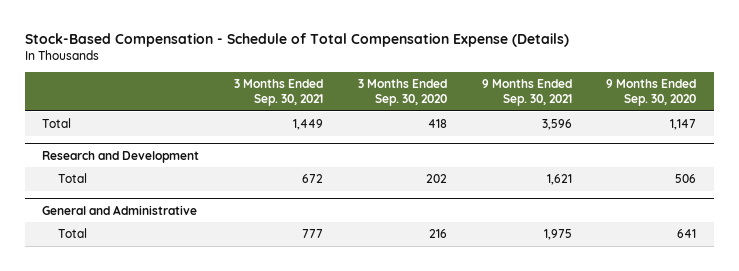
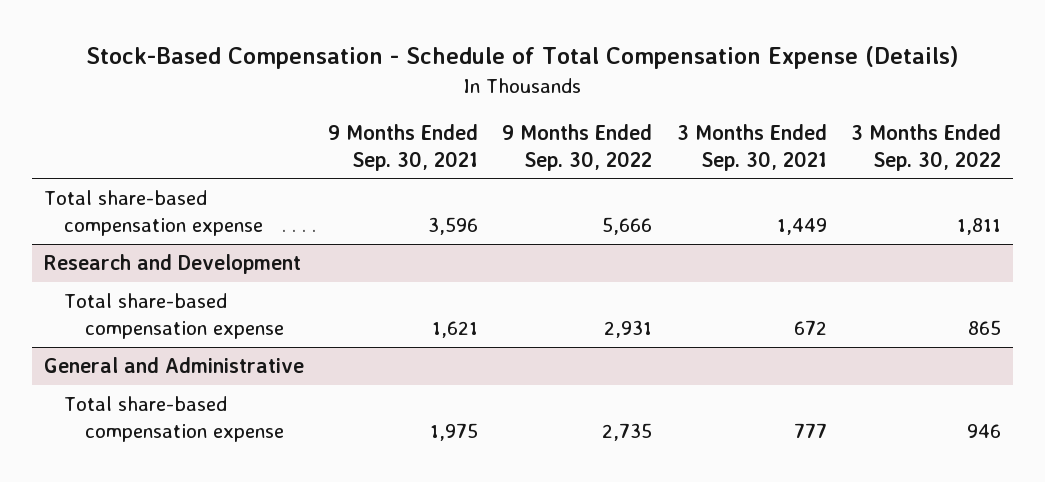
[357,79,447,107] 3 Months Ended Sep. 30, 2020 -> none
[606,79,697,107] 9 Months Ended Sep. 30, 2020 -> none
none -> [502,123,653,171] 9 Months Ended Sep. 30, 2022
none -> [850,123,1001,171] 3 Months Ended Sep. 30, 2022
[42,118,72,129] Total -> [43,189,264,237] Total share-based compensation expense
[58,173,88,184] Total -> [64,292,284,340] Total share-based compensation expense
[58,228,88,239] Total -> [64,395,284,443] Total share-based compensation expense

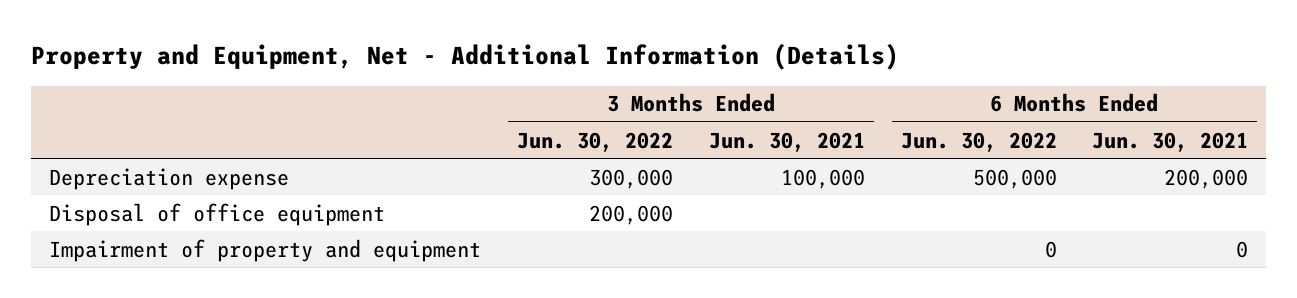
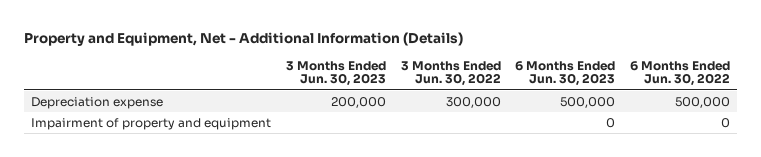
[708,131,865,152] Jun. 30, 2021 -> none
[1092,131,1249,152] Jun. 30, 2021 -> none
none -> [285,60,386,87] 3 Months Ended Jun. 30, 2023
none -> [515,60,616,87] 6 Months Ended Jun. 30, 2023
[48,202,385,226] Disposal of office equipment -> none

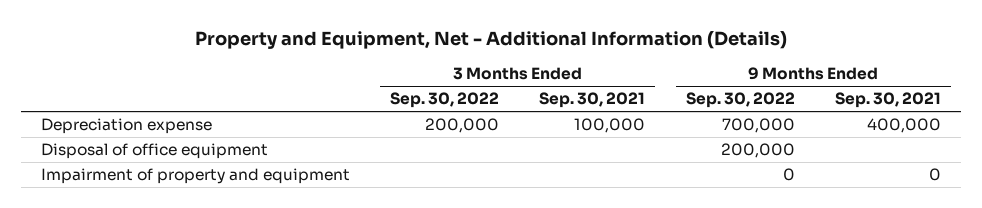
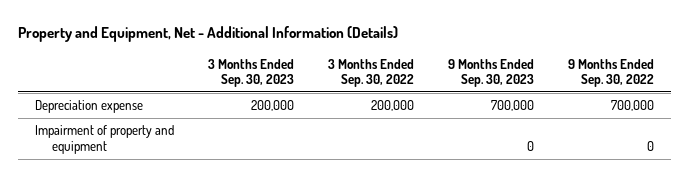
[539,92,646,109] Sep. 30, 2021 -> none
[834,92,941,109] Sep. 30, 2021 -> none
none -> [208,58,295,88] 3 Months Ended Sep. 30, 2023
none -> [448,58,535,88] 9 Months Ended Sep. 30, 2023
[40,143,268,160] Disposal of office equipment -> none

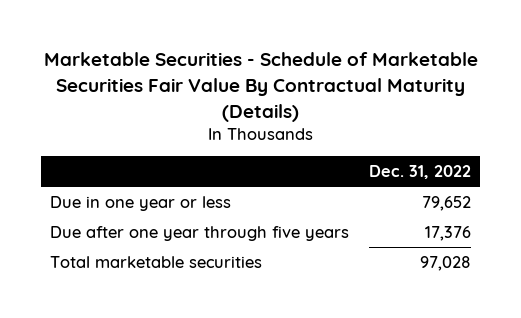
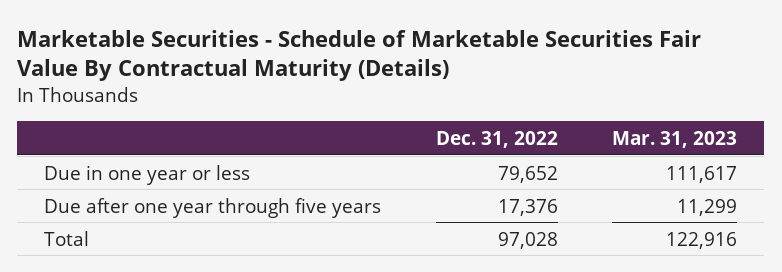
none -> [612,130,738,148] Mar. 31, 2023
[50,255,263,268] Total marketable securities -> [44,230,90,246] Total

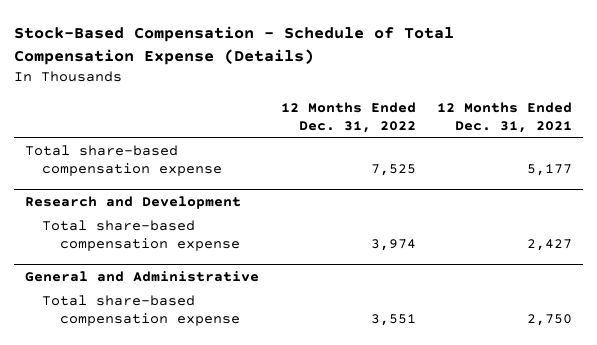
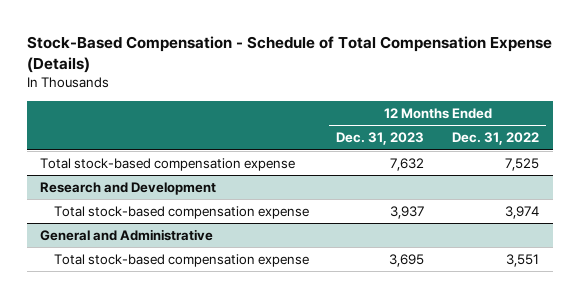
[436,102,572,134] 12 Months Ended Dec. 31, 2021 -> none
none -> [336,132,425,146] Dec. 31, 2023
[25,145,223,177] Total share-based compensation expense -> [40,158,296,172] Total stock-based compensation expense
[42,220,240,252] Total share-based compensation expense -> [53,206,309,220] Total stock-based compensation expense
[42,295,240,327] Total share-based compensation expense -> [53,254,309,268] Total stock-based compensation expense

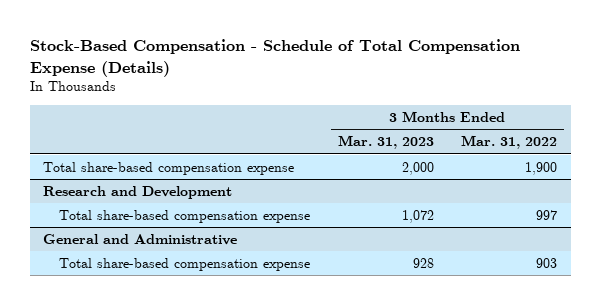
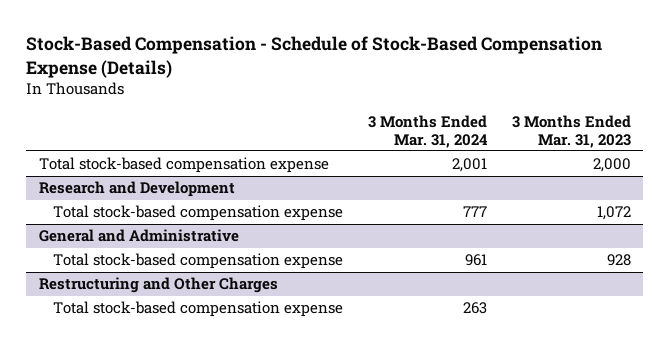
[29,39,520,77] Stock-Based Compensation - Schedule of Total Compensation Expense (Details) -> [26,35,603,78] Stock-Based Compensation - Schedule of Stock-Based Compensation Expense (Details)
[461,135,558,150] Mar. 31, 2022 -> none
none -> [367,114,488,148] 3 Months Ended Mar. 31, 2024
[43,161,295,175] Total share-based compensation expense -> [38,157,329,174] Total stock-based compensation expense
[58,209,310,223] Total share-based compensation expense -> [53,205,344,222] Total stock-based compensation expense
[58,257,310,271] Total share-based compensation expense -> [53,253,344,270] Total stock-based compensation expense
none -> [38,277,278,294] Restructuring and Other Charges
none -> [53,301,344,318] Total stock-based compensation expense

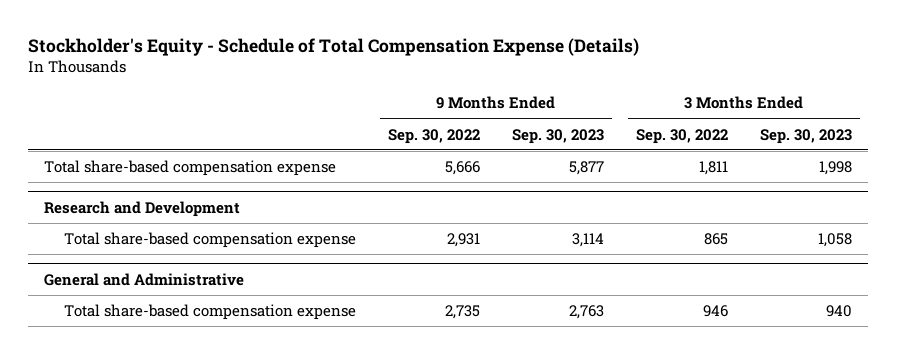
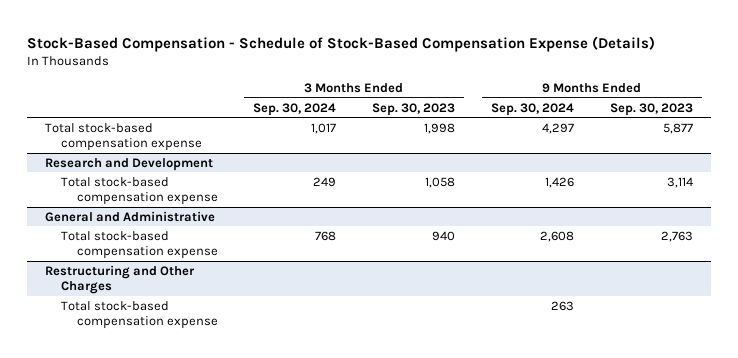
[28,37,640,56] Stockholder's Equity - Schedule of Total Compensation Expense (Details) -> [27,35,656,52] Stock-Based Compensation - Schedule of Stock-Based Compensation Expense (Details)
[387,128,480,144] Sep. 30, 2022 -> none
[636,128,729,144] Sep. 30, 2022 -> none
none -> [253,102,337,116] Sep. 30, 2024
none -> [490,102,574,116] Sep. 30, 2024
[44,160,337,177] Total share-based compensation expense -> [45,122,202,152] Total stock-based compensation expense
[63,232,356,249] Total share-based compensation expense -> [60,176,218,206] Total stock-based compensation expense
[63,304,356,321] Total share-based compensation expense -> [60,230,218,260] Total stock-based compensation expense
none -> [45,264,196,295] Restructuring and Other Charges
none -> [60,300,218,330] Total stock-based compensation expense

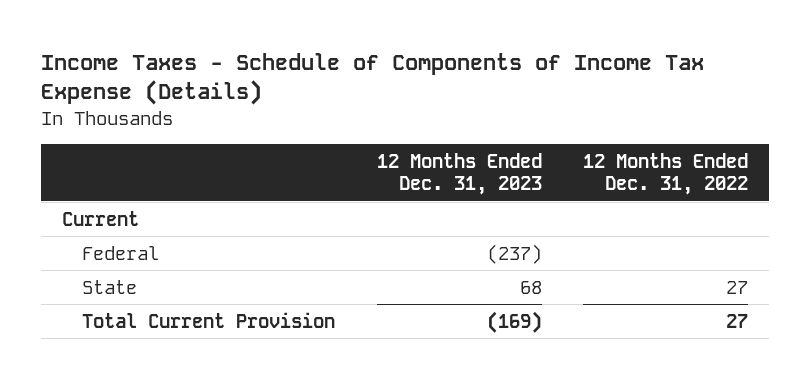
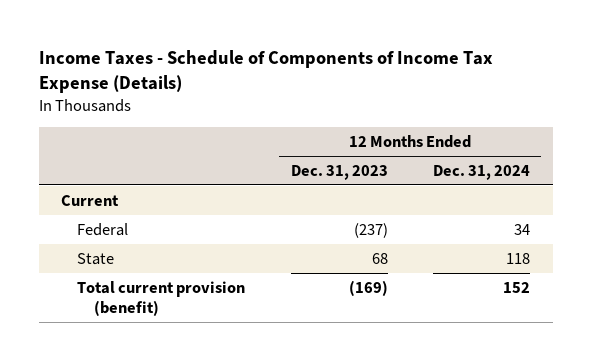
[583,152,749,196] 12 Months Ended Dec. 31, 2022 -> none
none -> [433,164,531,180] Dec. 31, 2024
[81,311,335,328] Total Current Provision -> [77,280,246,317] Total current provision (benefit)

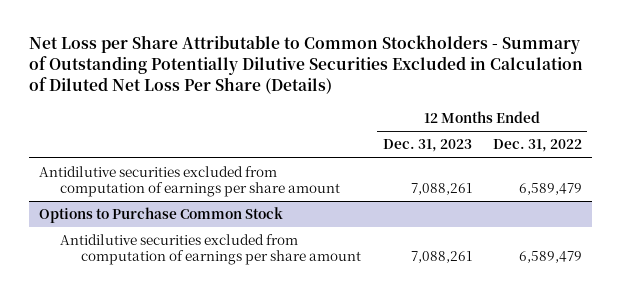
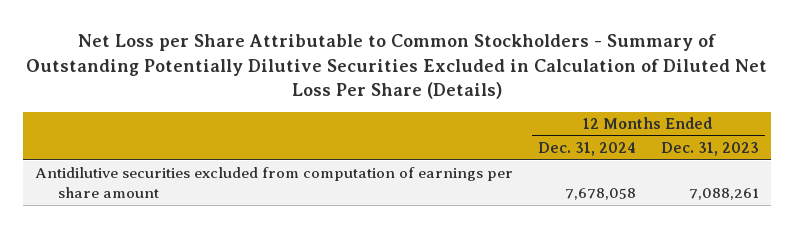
[492,139,582,153] Dec. 31, 2022 -> none
none -> [538,141,637,156] Dec. 31, 2024
[39,207,284,224] Options to Purchase Common Stock -> none
[60,234,362,266] Antidilutive securities excluded from computation of earnings per share amount -> none

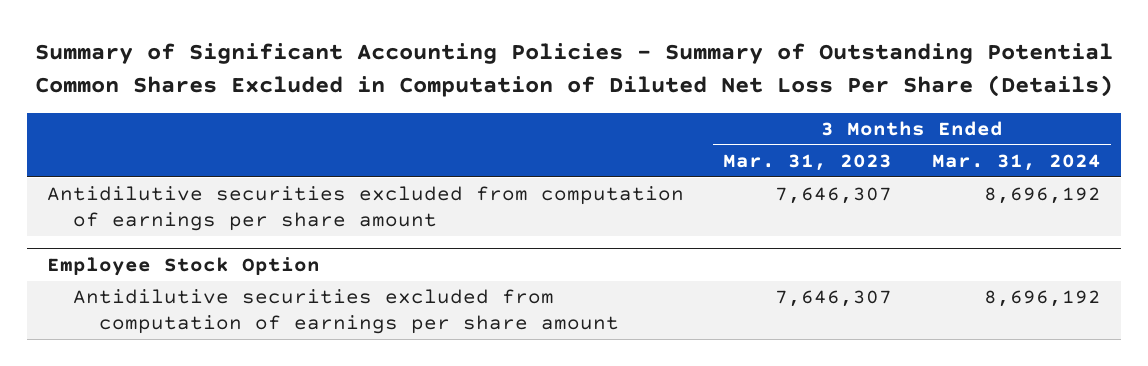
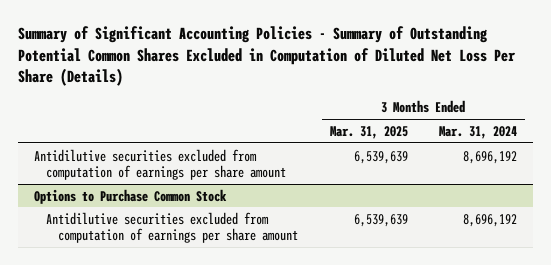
[723,154,893,172] Mar. 31, 2023 -> none
none -> [329,125,408,139] Mar. 31, 2025
[46,257,320,277] Employee Stock Option -> [33,188,227,204] Options to Purchase Common Stock

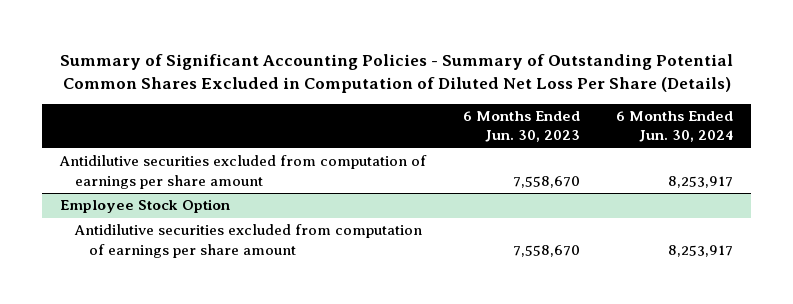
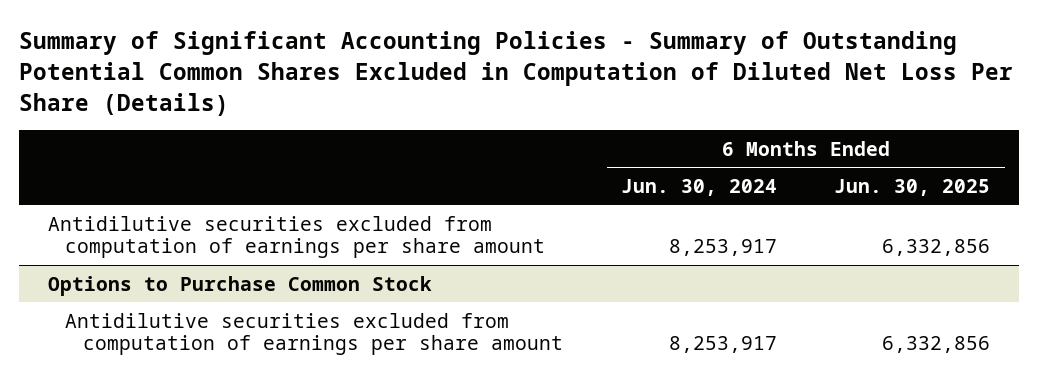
[462,111,580,143] 6 Months Ended Jun. 30, 2023 -> none
none -> [834,178,991,196] Jun. 30, 2025
[60,199,231,214] Employee Stock Option -> [47,275,432,296] Options to Purchase Common Stock

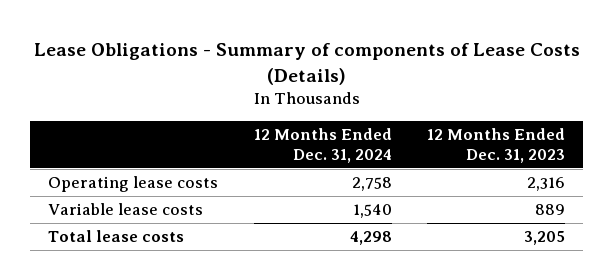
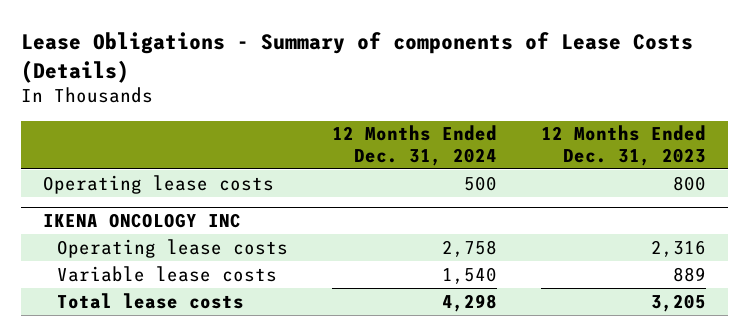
none -> [42,174,274,194] Operating lease costs
none -> [42,213,241,229] IKENA ONCOLOGY INC

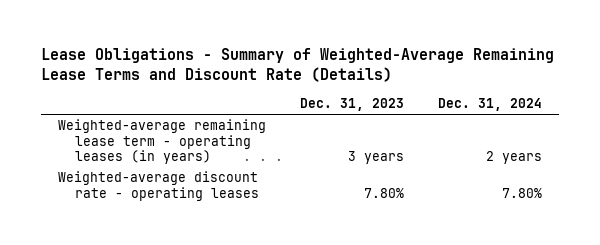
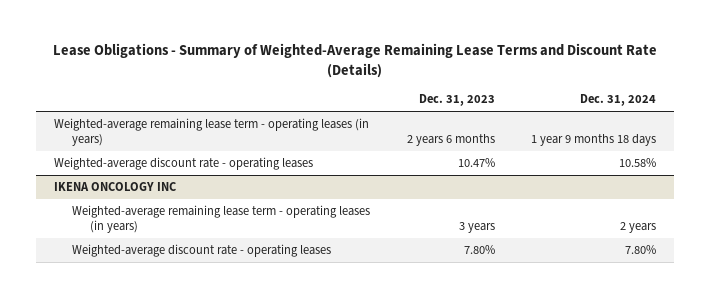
none -> [54,118,370,147] Weighted-average remaining lease term - operating leases (in years)
none -> [54,157,314,171] Weighted-average discount rate - operating leases
none -> [54,182,177,192] IKENA ONCOLOGY INC

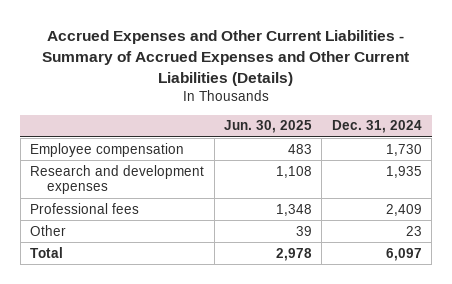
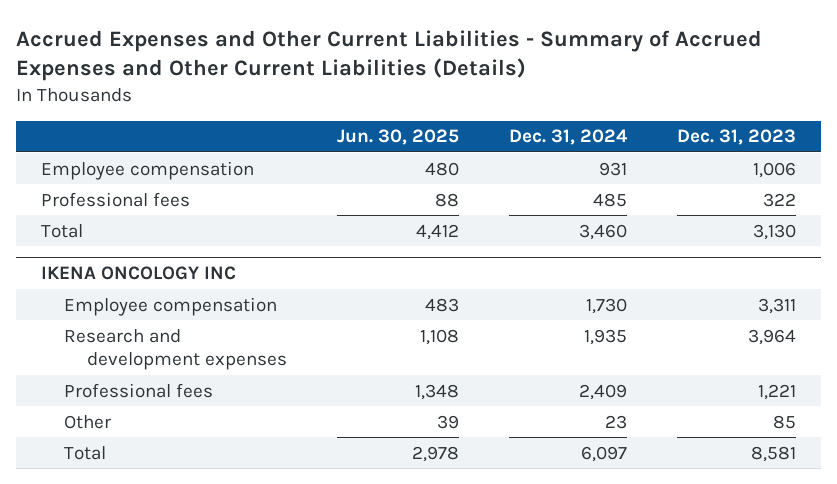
none -> [677,129,797,146] Dec. 31, 2023
none -> [40,160,254,180] Employee compensation
none -> [40,191,190,207] Professional fees
none -> [40,223,83,238] Total
none -> [40,266,236,281] IKENA ONCOLOGY INC

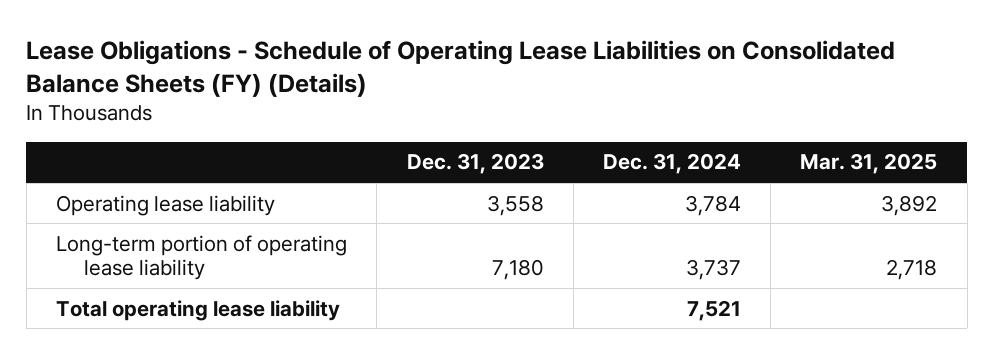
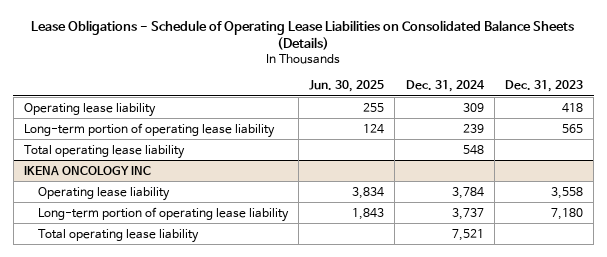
[26,40,896,97] Lease Obligations - Schedule of Operating Lease Liabilities on Consolidated Balance Sheets (FY) (Details) -> [31,19,575,51] Lease Obligations - Schedule of Operating Lease Liabilities on Consolidated Balance Sheets (Details)
[800,153,938,175] Mar. 31, 2025 -> none
none -> [309,80,385,93] Jun. 30, 2025
none -> [23,102,156,117] Operating lease liability
none -> [23,122,275,138] Long-term portion of operating lease liability
none -> [23,144,185,159] Total operating lease liability
none -> [23,165,151,176] IKENA ONCOLOGY INC

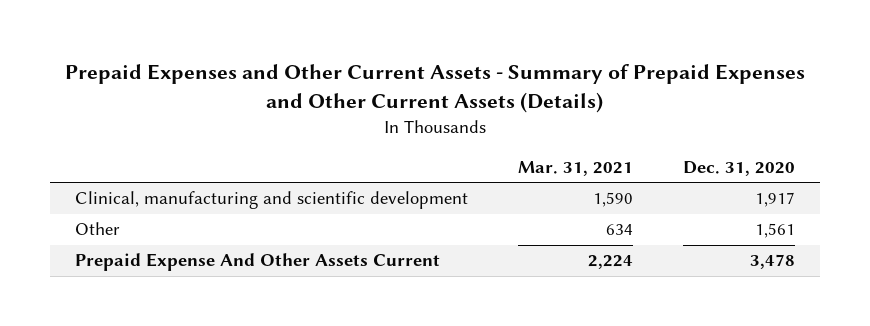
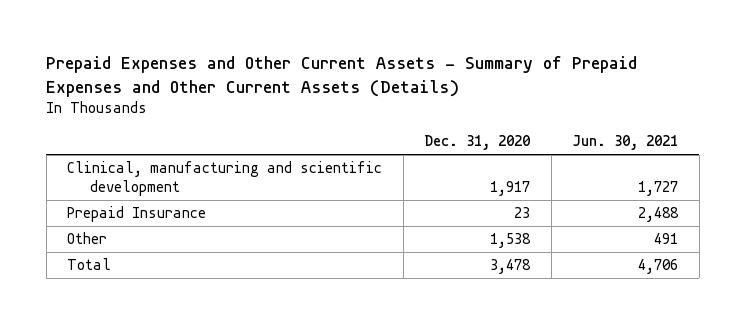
[518,161,634,177] Mar. 31, 2021 -> none
none -> [572,135,679,151] Jun. 30, 2021
none -> [67,206,207,223] Prepaid Insurance
[755,223,796,239] 1,561 -> [490,233,532,249] 1,538
[75,253,441,272] Prepaid Expense And Other Assets Current -> [67,258,112,271] Total

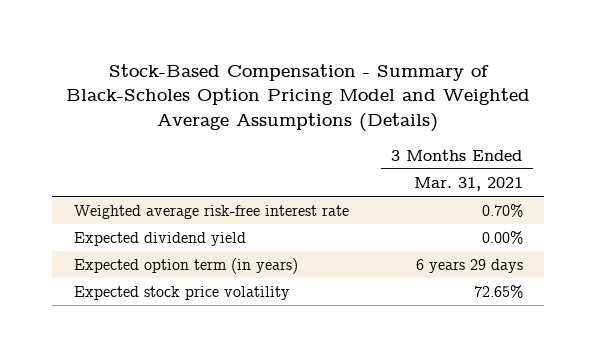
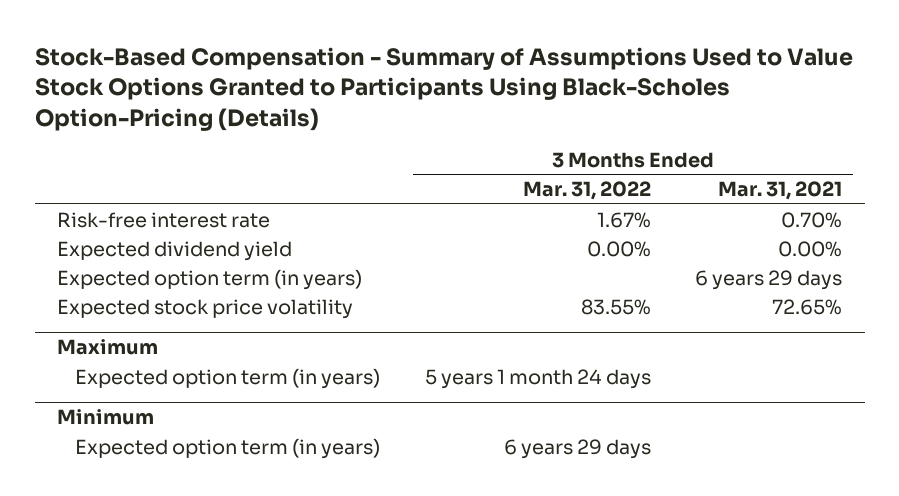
[66,63,531,132] Stock-Based Compensation - Summary of Black-Scholes Option Pricing Model and Weighted Average Assumptions (Details) -> [34,46,853,131] Stock-Based Compensation - Summary of Assumptions Used to Value Stock Options Granted to Participants Using Black-Scholes Option-Pricing (Details)
none -> [522,181,651,201] Mar. 31, 2022
[73,205,349,220] Weighted average risk-free interest rate -> [57,211,271,228] Risk-free interest rate
none -> [57,339,159,356] Maximum
none -> [74,367,380,389] Expected option term (in years)
none -> [57,409,155,426] Minimum
none -> [74,437,380,459] Expected option term (in years)

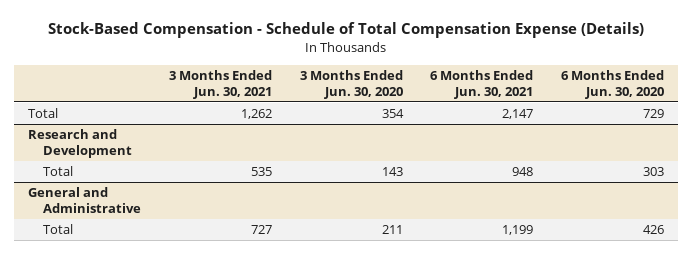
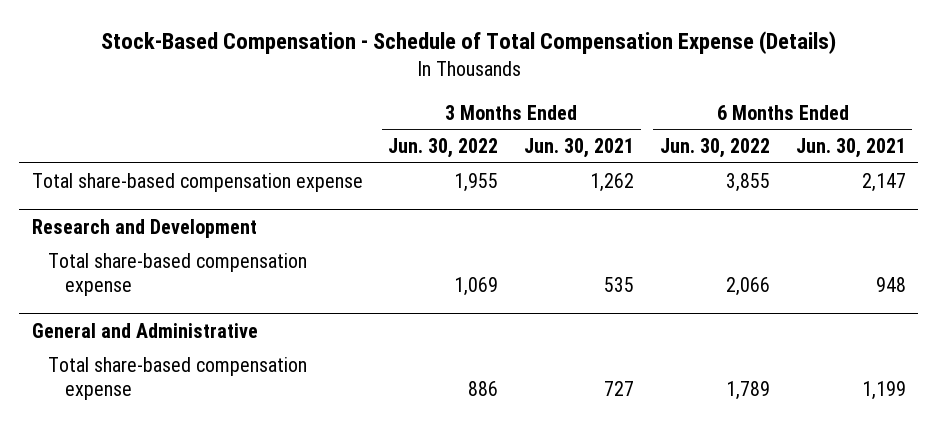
[299,70,403,99] 3 Months Ended Jun. 30, 2020 -> none
[561,70,665,99] 6 Months Ended Jun. 30, 2020 -> none
none -> [388,138,499,159] Jun. 30, 2022
none -> [659,138,770,159] Jun. 30, 2022
[27,108,58,119] Total -> [31,172,363,192] Total share-based compensation expense
[43,166,74,177] Total -> [48,252,308,296] Total share-based compensation expense
[43,224,74,235] Total -> [48,356,308,400] Total share-based compensation expense

